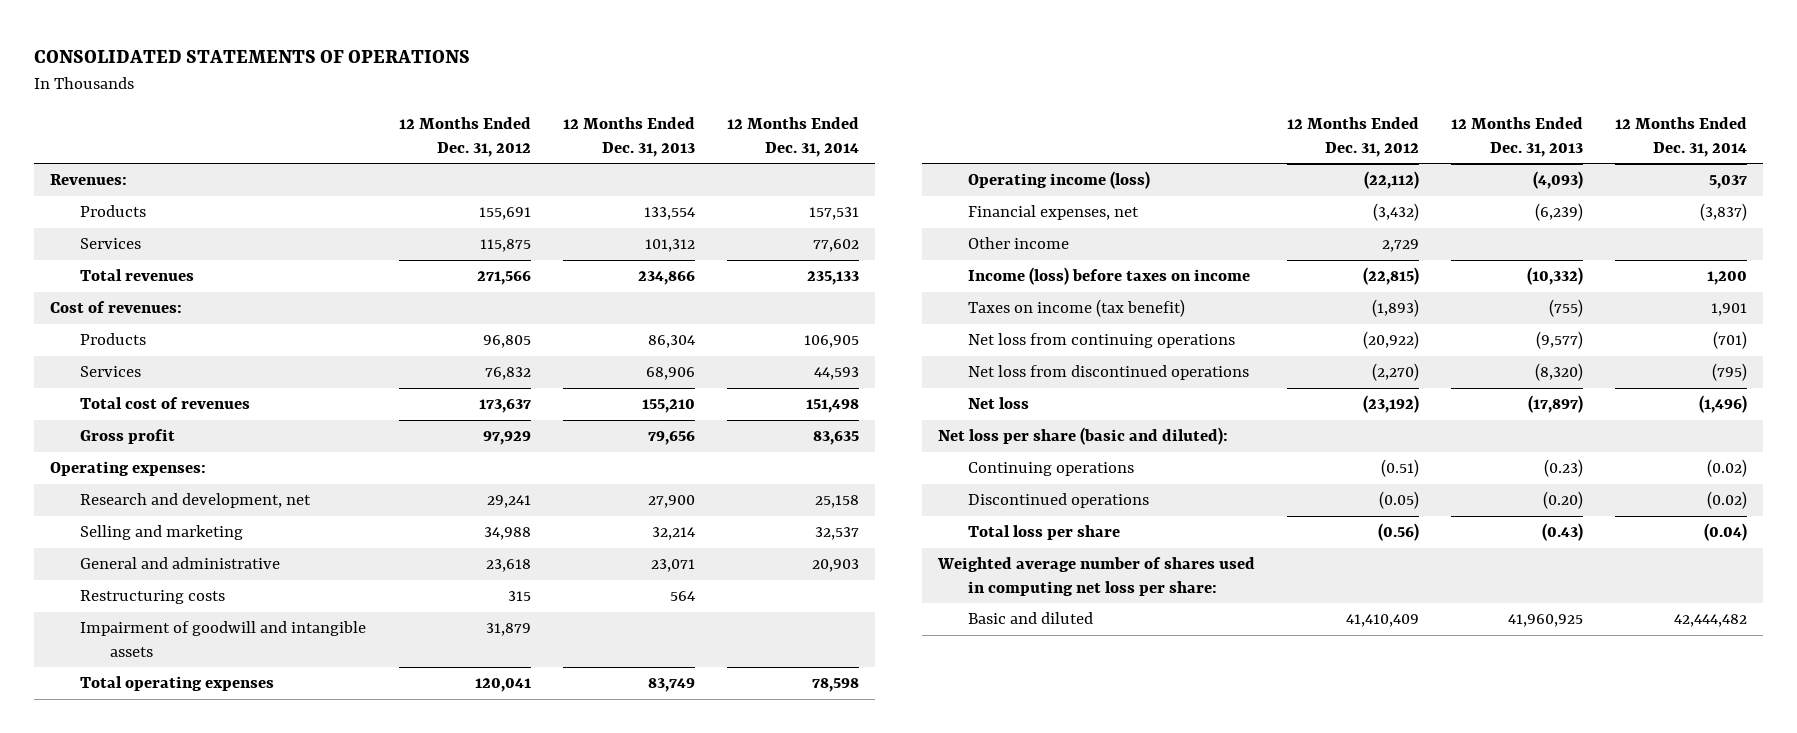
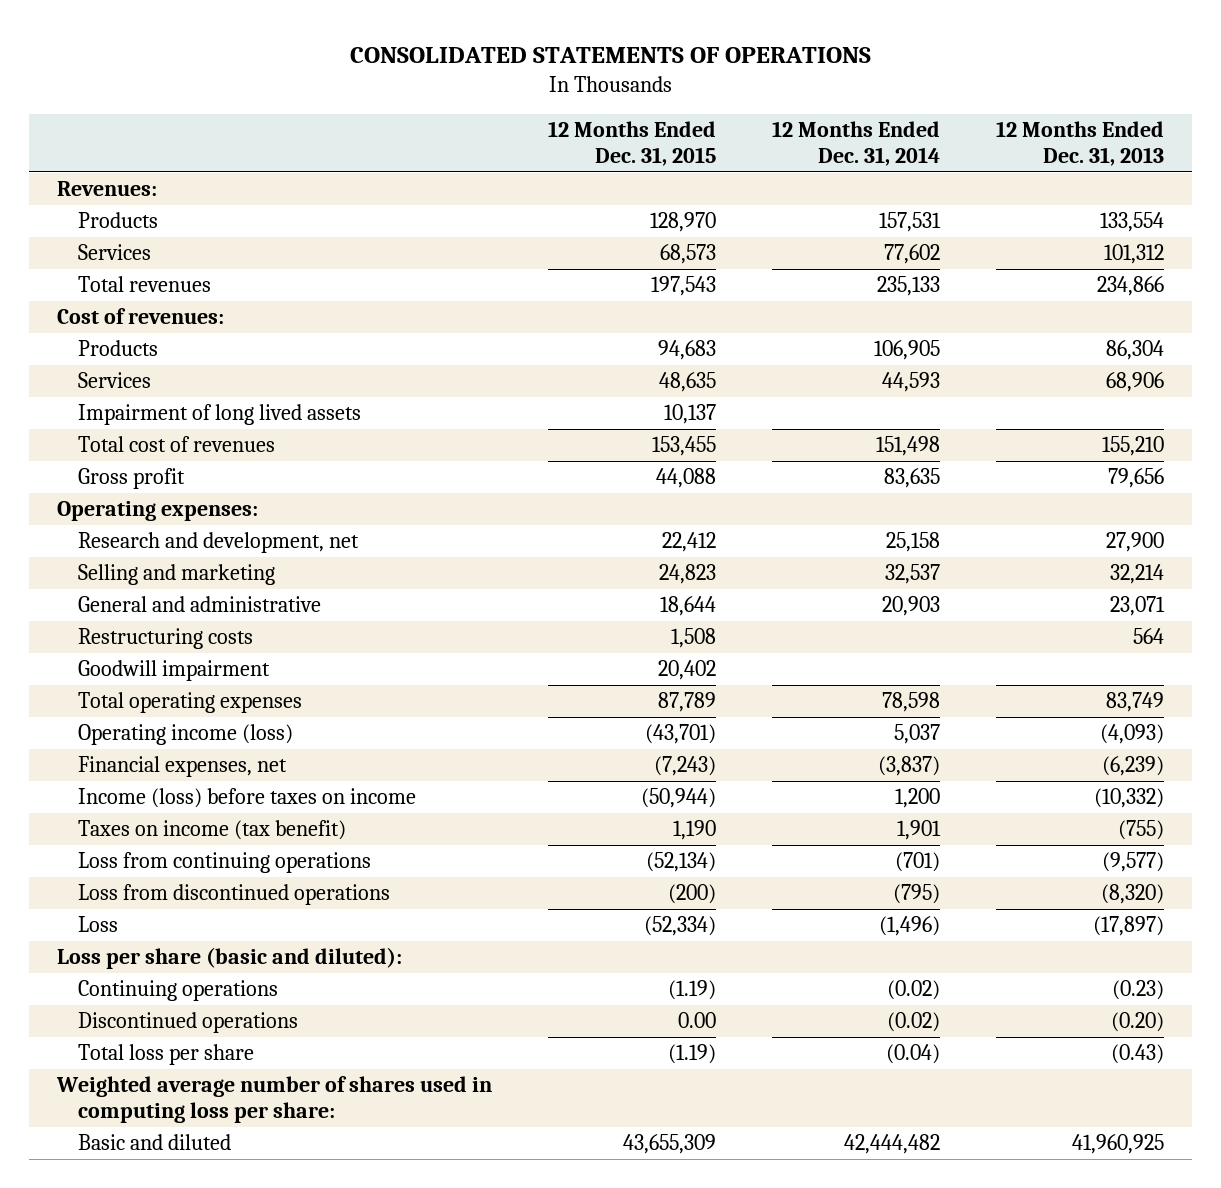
[398,117,531,157] 12 Months Ended Dec. 31, 2012 -> none
none -> [548,120,717,166] 12 Months Ended Dec. 31, 2015
none -> [77,404,361,426] Impairment of long lived assets
[80,621,367,657] Impairment of goodwill and intangible assets -> none
none -> [77,660,270,682] Goodwill impairment
[968,237,1070,250] Other income -> none
[968,333,1236,349] Net loss from continuing operations -> [77,852,371,874] Loss from continuing operations
[968,365,1250,381] Net loss from discontinued operations -> [77,884,390,906] Loss from discontinued operations
[968,397,1030,410] Net loss -> [77,916,118,933] Loss
[938,427,1229,446] Net loss per share (basic and diluted): -> [57,947,403,970] Loss per share (basic and diluted):
[937,557,1256,596] Weighted average number of shares used in computing net loss per share: -> [56,1076,493,1124] Weighted average number of shares used in computing loss per share:

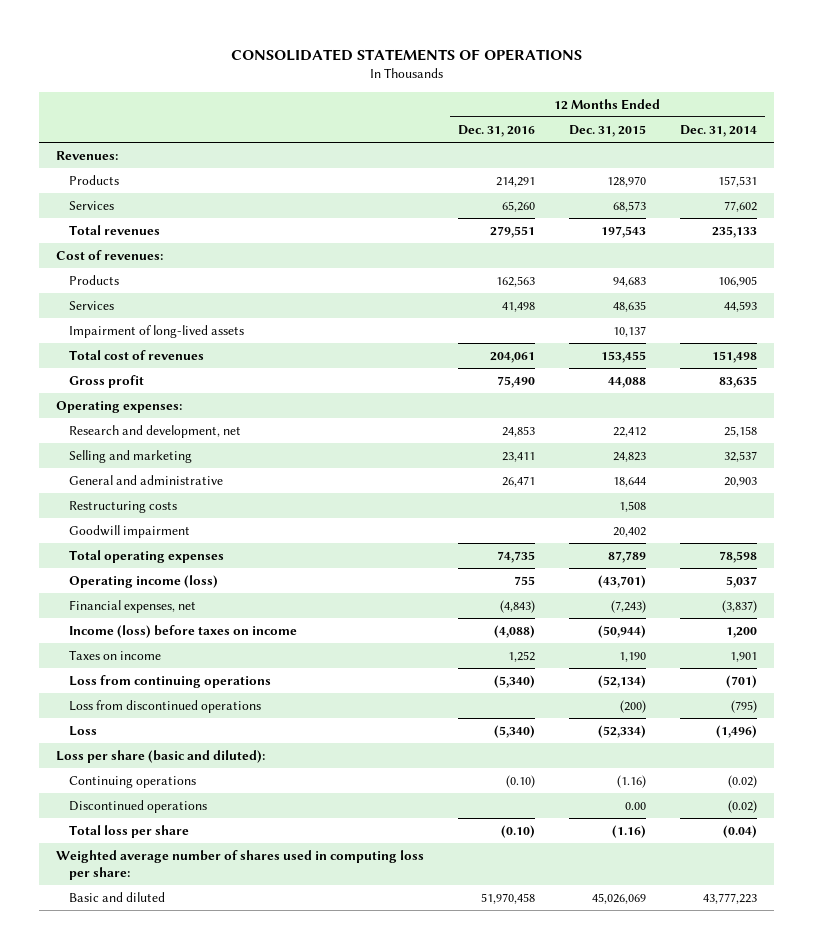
[995,120,1164,166] 12 Months Ended Dec. 31, 2013 -> none
none -> [458,124,536,137] Dec. 31, 2016
[77,404,361,426] Impairment of long lived assets -> [69,324,245,338] Impairment of long-lived assets
[77,820,346,841] Taxes on income (tax benefit) -> [69,649,162,660] Taxes on income
[668,980,717,1001] (1.19) -> [616,774,646,788] (1.16)
[668,1044,717,1065] (1.19) -> [611,824,646,838] (1.16)
[623,1134,717,1155] 43,655,309 -> [591,892,646,904] 45,026,069
[844,1134,941,1155] 42,444,482 -> [702,892,757,904] 43,777,223

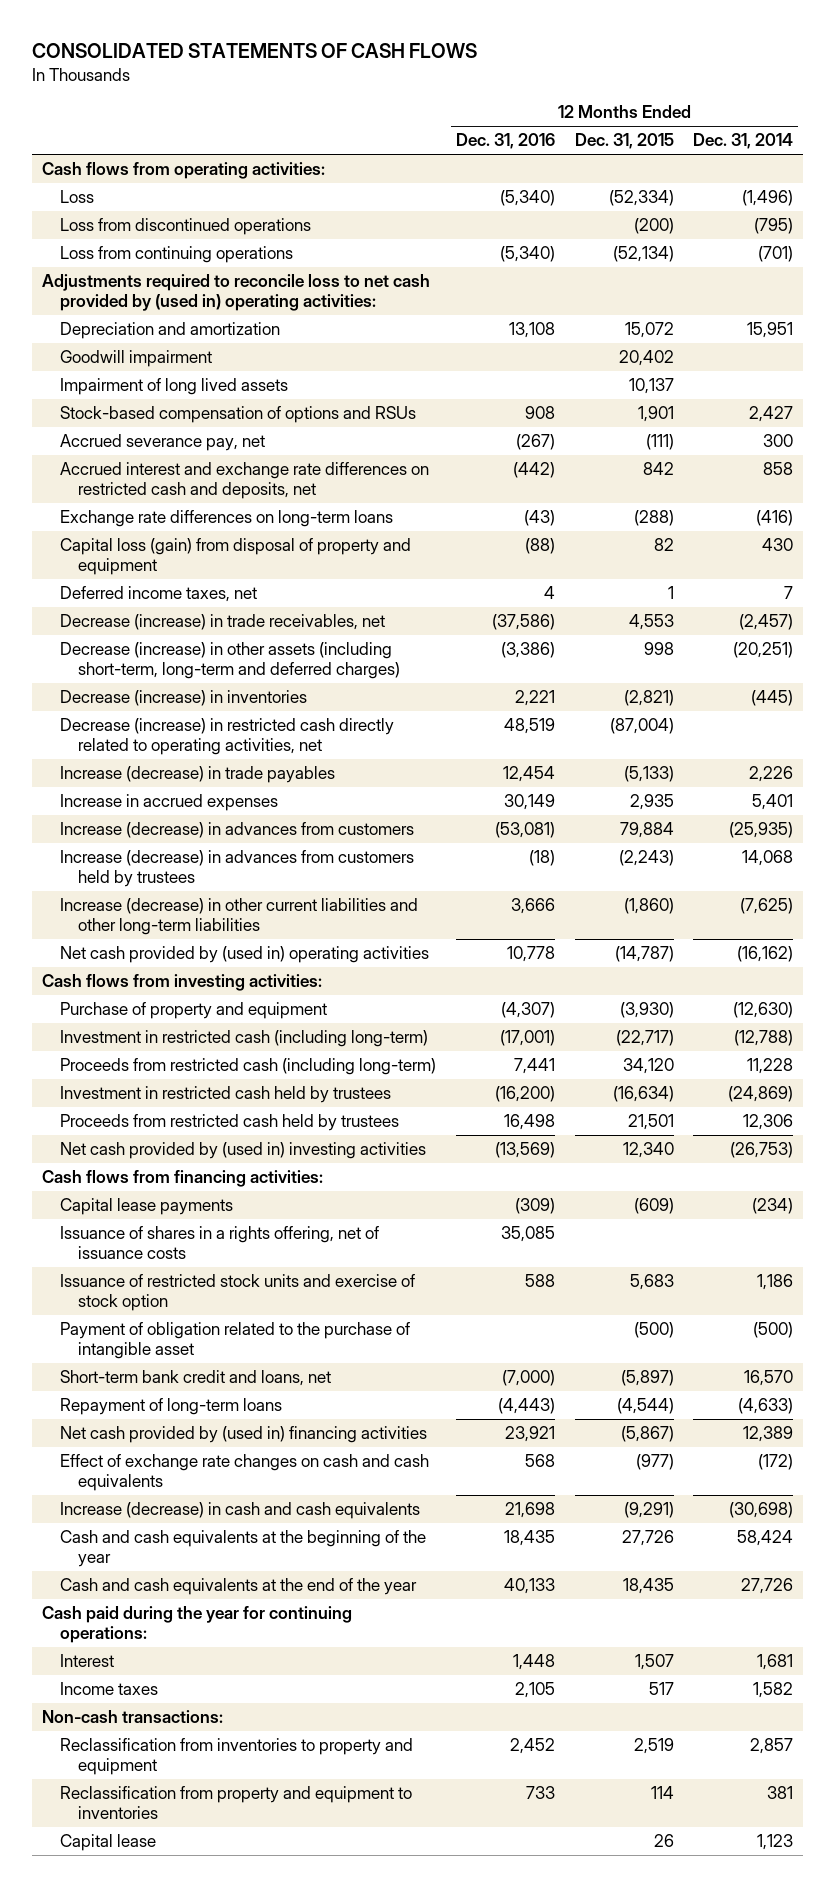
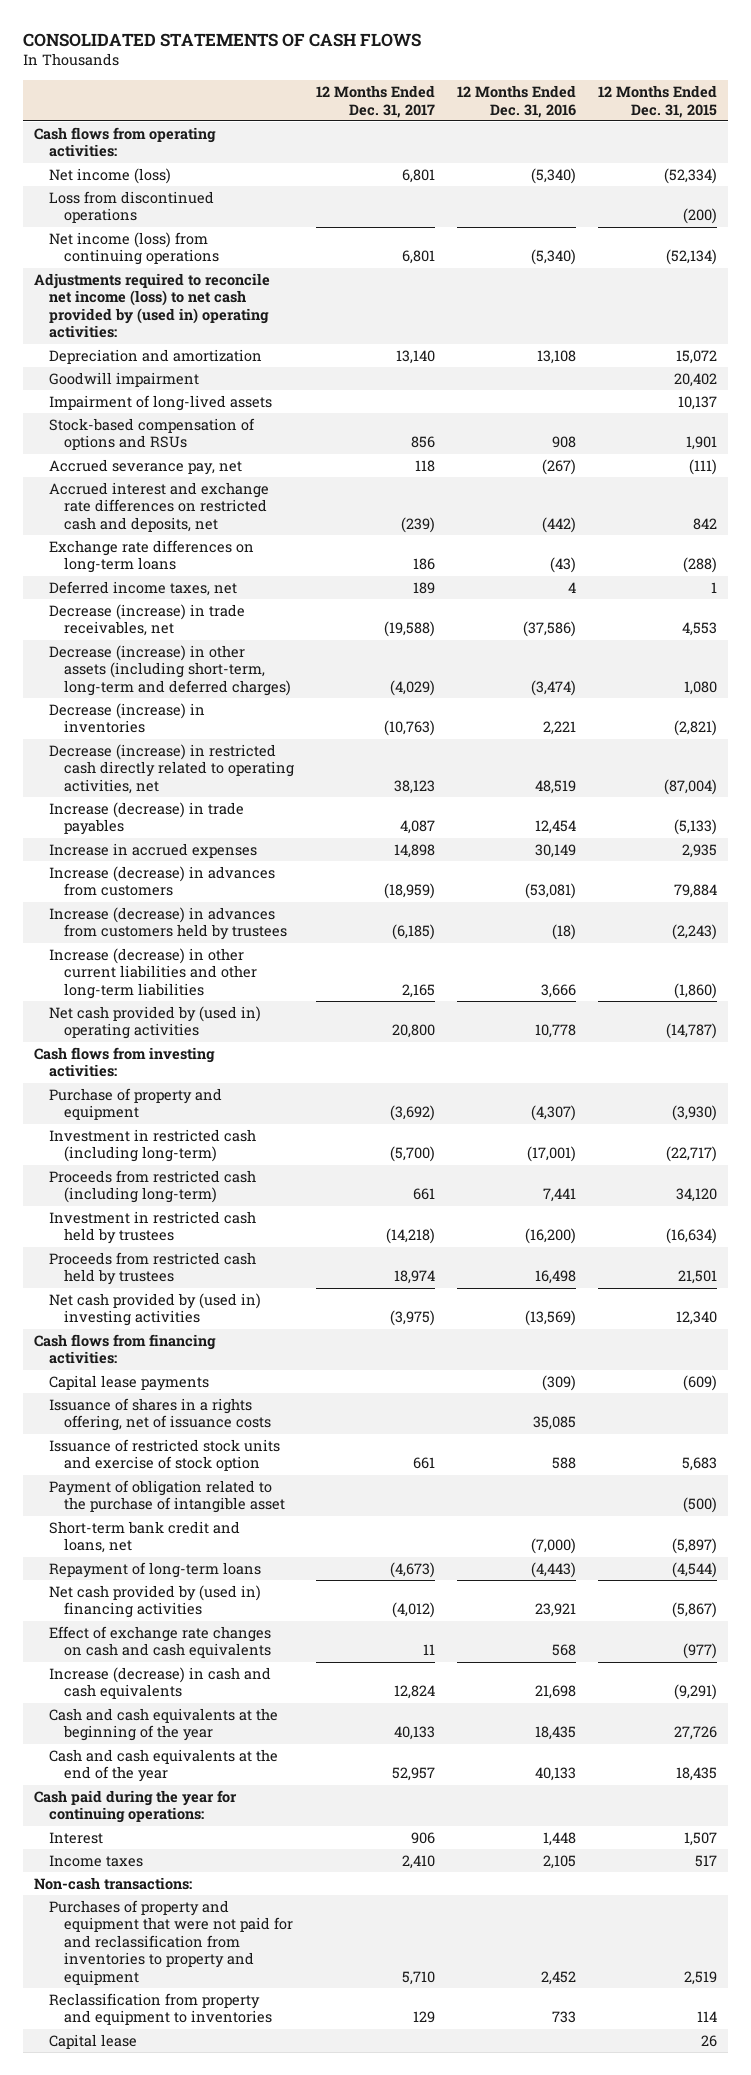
[693,133,794,150] Dec. 31, 2014 -> none
none -> [315,85,435,118] 12 Months Ended Dec. 31, 2017
[59,190,94,204] Loss -> [48,168,171,185] Net income (loss)
[59,246,293,264] Loss from continuing operations -> [48,232,219,266] Net income (loss) from continuing operations
[42,274,431,311] Adjustments required to reconcile loss to net cash provided by (used in) operating activities: -> [33,273,270,339] Adjustments required to reconcile net income (loss) to net cash provided by (used in) operating activities:
[59,378,288,396] Impairment of long lived assets -> [48,395,272,412] Impairment of long-lived assets
[59,538,411,575] Capital loss (gain) from disposal of property and equipment -> none
[500,642,555,659] (3,386) -> [530,679,576,696] (3,474)
[643,642,674,656] 998 -> [684,680,718,695] 1,080
[59,1738,413,1775] Reclassification from inventories to property and equipment -> [48,1900,293,1985] Purchases of property and equipment that were not paid for and reclassification from inventories to property and equipment

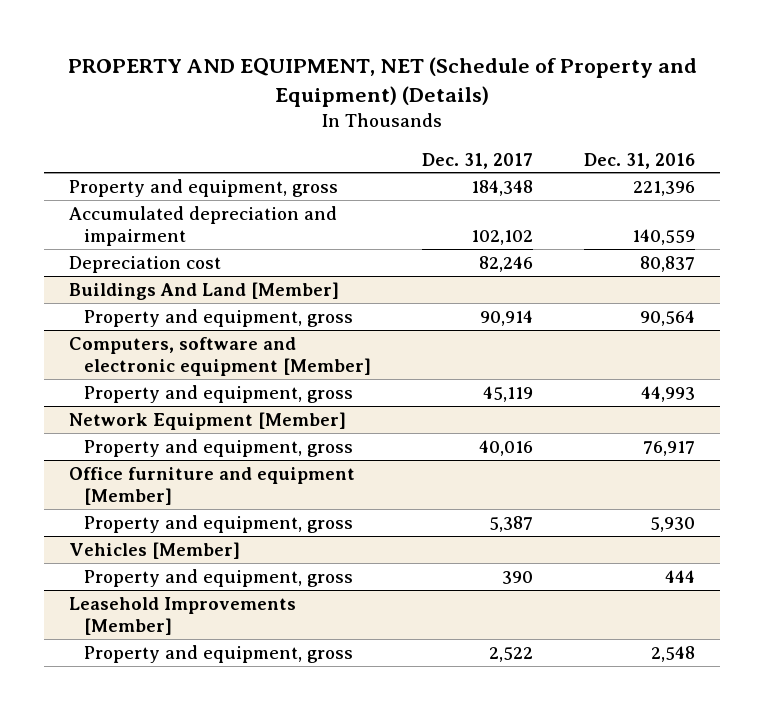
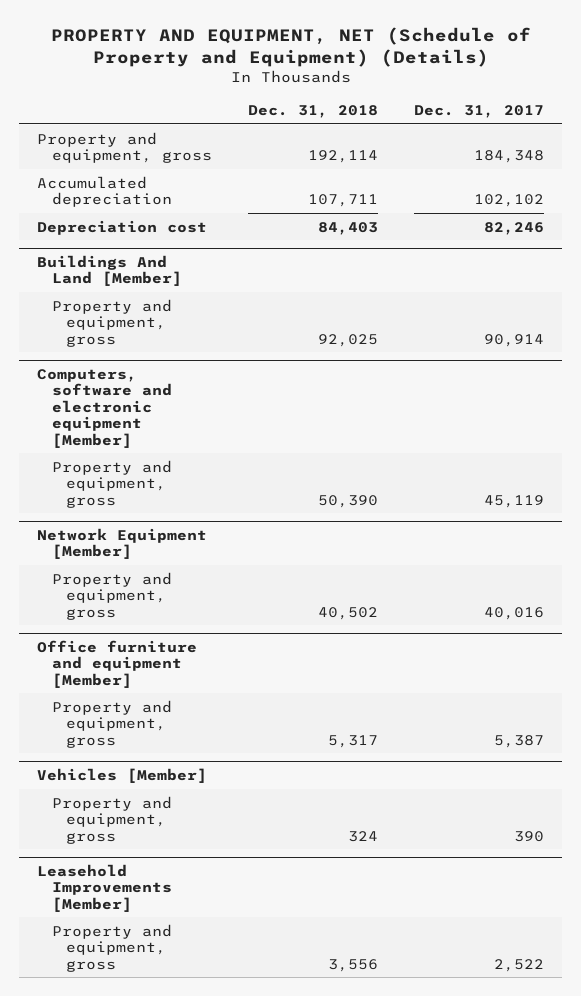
[584,152,696,169] Dec. 31, 2016 -> none
none -> [247,105,378,119] Dec. 31, 2018
[69,205,338,246] Accumulated depreciation and impairment -> [37,175,172,208] Accumulated depreciation

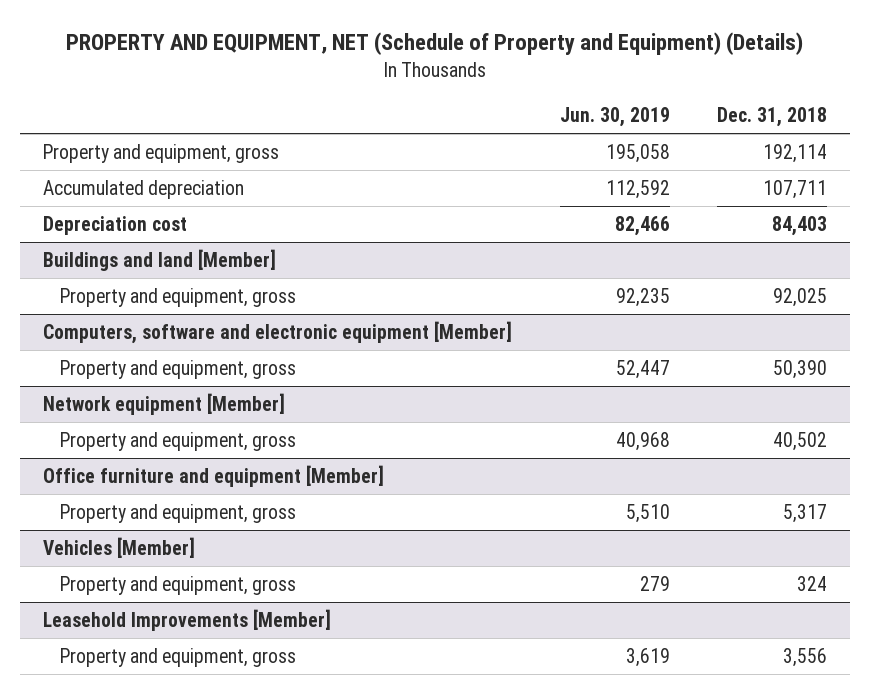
[414,105,545,119] Dec. 31, 2017 -> none
none -> [559,107,670,128] Jun. 30, 2019
[37,254,182,287] Buildings And Land [Member] -> [43,249,277,272] Buildings and land [Member]
[37,527,208,560] Network Equipment [Member] -> [43,393,286,416] Network equipment [Member]

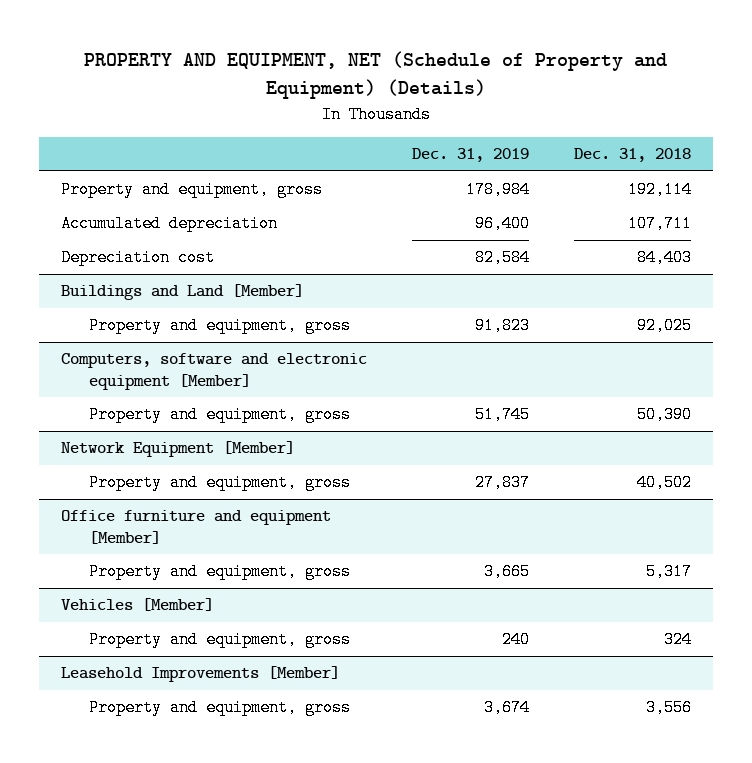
[559,107,670,128] Jun. 30, 2019 -> none
none -> [411,148,529,163] Dec. 31, 2019
[43,249,277,272] Buildings and land [Member] -> [60,284,304,301] Buildings and Land [Member]
[43,393,286,416] Network equipment [Member] -> [60,441,295,458] Network Equipment [Member]

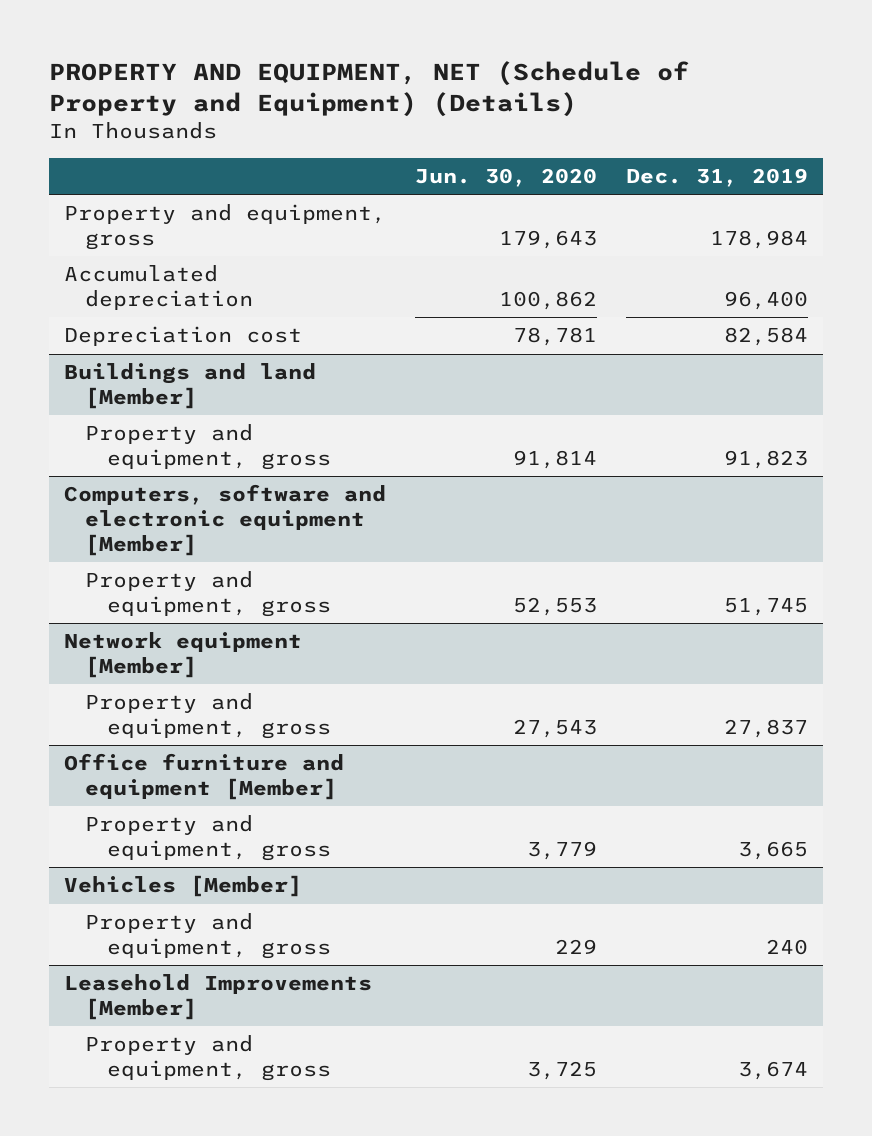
[573,148,691,163] Dec. 31, 2018 -> none
none -> [415,167,598,187] Jun. 30, 2020
[60,284,304,301] Buildings and Land [Member] -> [63,363,316,409] Buildings and land [Member]
[60,441,295,458] Network Equipment [Member] -> [63,632,302,678] Network equipment [Member]

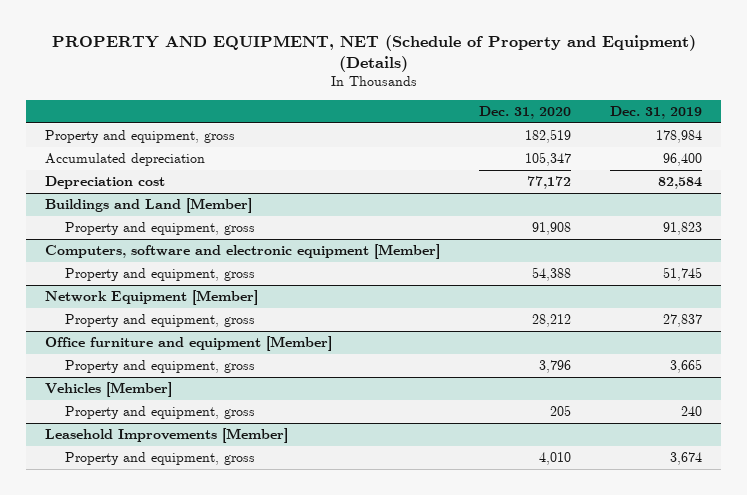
[415,167,598,187] Jun. 30, 2020 -> none
none -> [479,106,572,120] Dec. 31, 2020
[63,363,316,409] Buildings and land [Member] -> [45,198,253,214] Buildings and Land [Member]
[63,632,302,678] Network equipment [Member] -> [45,290,259,306] Network Equipment [Member]

